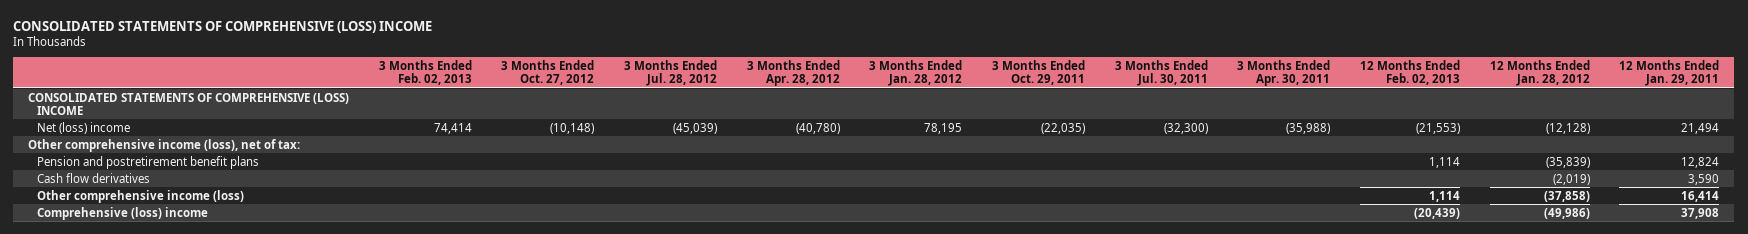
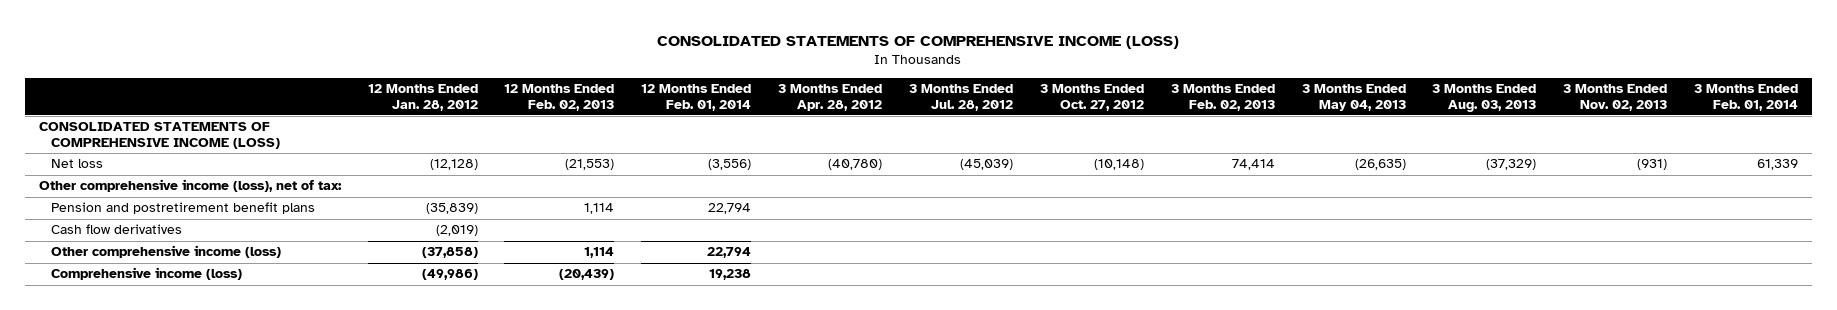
[13,20,433,33] CONSOLIDATED STATEMENTS OF COMPREHENSIVE (LOSS) INCOME -> [657,36,1180,50] CONSOLIDATED STATEMENTS OF COMPREHENSIVE INCOME (LOSS)
[869,60,963,87] 3 Months Ended Jan. 28, 2012 -> none
[992,60,1086,86] 3 Months Ended Oct. 29, 2011 -> none
[1114,60,1208,87] 3 Months Ended Jul. 30, 2011 -> none
[1237,60,1331,87] 3 Months Ended Apr. 30, 2011 -> none
[1619,60,1720,87] 12 Months Ended Jan. 29, 2011 -> none
none -> [641,84,752,111] 12 Months Ended Feb. 01, 2014
none -> [1301,84,1406,111] 3 Months Ended May 04, 2013
none -> [1432,84,1537,112] 3 Months Ended Aug. 03, 2013
none -> [1563,84,1668,111] 3 Months Ended Nov. 02, 2013
none -> [1694,84,1799,111] 3 Months Ended Feb. 01, 2014
[28,92,350,115] CONSOLIDATED STATEMENTS OF COMPREHENSIVE (LOSS) INCOME -> [38,122,280,150] CONSOLIDATED STATEMENTS OF COMPREHENSIVE INCOME (LOSS)
[36,121,130,134] Net (loss) income -> [50,159,103,169] Net loss
[36,206,208,220] Comprehensive (loss) income -> [50,267,242,281] Comprehensive income (loss)

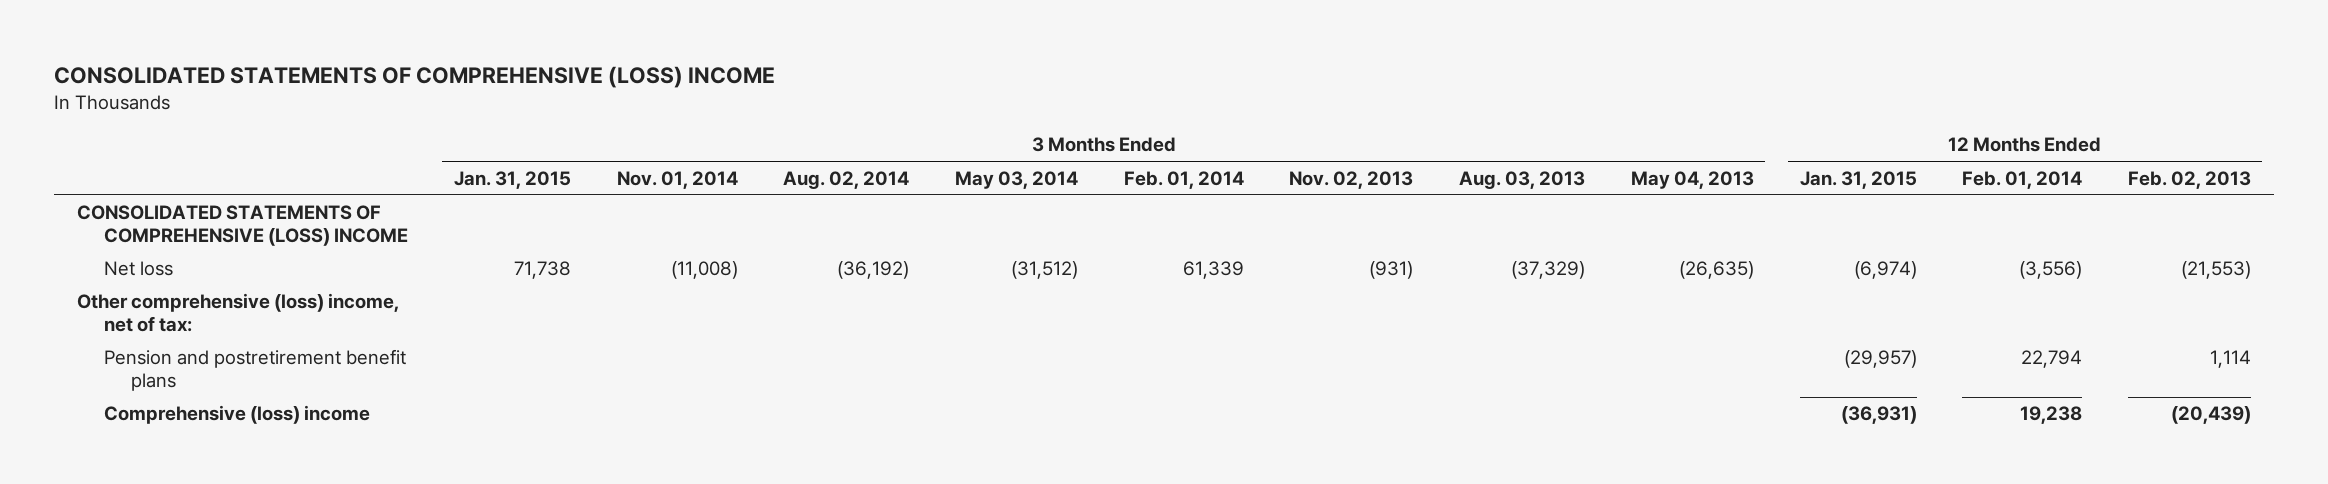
[657,36,1180,50] CONSOLIDATED STATEMENTS OF COMPREHENSIVE INCOME (LOSS) -> [54,66,776,89] CONSOLIDATED STATEMENTS OF COMPREHENSIVE (LOSS) INCOME
[367,84,478,111] 12 Months Ended Jan. 28, 2012 -> none
[778,84,883,111] 3 Months Ended Apr. 28, 2012 -> none
[909,84,1014,111] 3 Months Ended Jul. 28, 2012 -> none
[1039,84,1144,111] 3 Months Ended Oct. 27, 2012 -> none
[1170,84,1275,111] 3 Months Ended Feb. 02, 2013 -> none
none -> [453,170,571,189] Jan. 31, 2015
none -> [616,170,738,189] Nov. 01, 2014
none -> [783,170,910,189] Aug. 02, 2014
none -> [954,170,1078,189] May 03, 2014
none -> [1799,170,1917,189] Jan. 31, 2015
[38,122,280,150] CONSOLIDATED STATEMENTS OF COMPREHENSIVE INCOME (LOSS) -> [76,205,409,247] CONSOLIDATED STATEMENTS OF COMPREHENSIVE (LOSS) INCOME
[38,179,342,193] Other comprehensive income (loss), net of tax: -> [76,293,399,333] Other comprehensive (loss) income, net of tax:
[50,224,182,235] Cash flow derivatives -> none
[50,245,281,259] Other comprehensive income (loss) -> none
[50,267,242,281] Comprehensive income (loss) -> [104,405,371,425] Comprehensive (loss) income

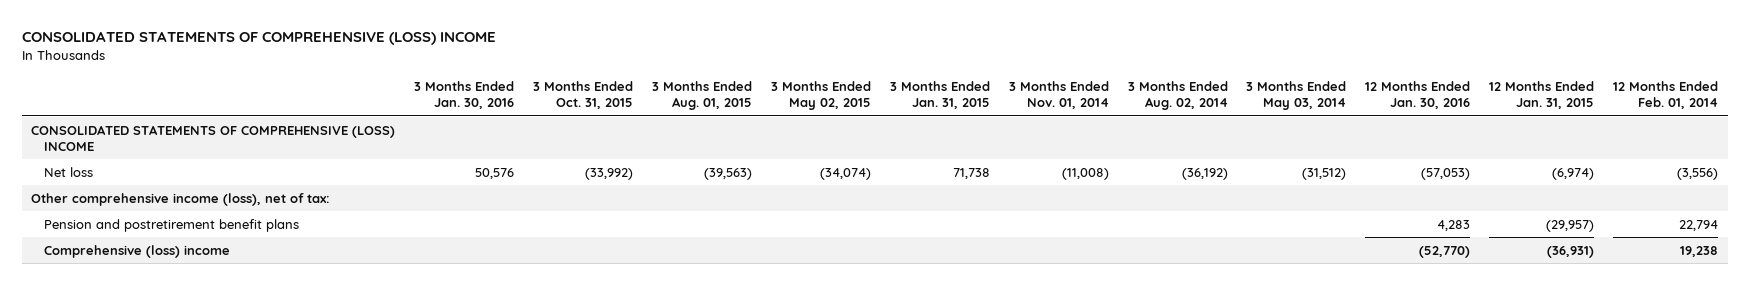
[1123,170,1244,189] Feb. 01, 2014 -> none
[1289,170,1414,189] Nov. 02, 2013 -> none
[1459,170,1586,189] Aug. 03, 2013 -> none
[1630,170,1754,189] May 04, 2013 -> none
[2127,170,2251,189] Feb. 02, 2013 -> none
none -> [414,81,515,110] 3 Months Ended Jan. 30, 2016
none -> [533,81,634,110] 3 Months Ended Oct. 31, 2015
none -> [651,81,752,111] 3 Months Ended Aug. 01, 2015
none -> [770,81,871,111] 3 Months Ended May 02, 2015
none -> [1365,81,1471,110] 12 Months Ended Jan. 30, 2016
[76,293,399,333] Other comprehensive (loss) income, net of tax: -> [31,192,331,206] Other comprehensive income (loss), net of tax:

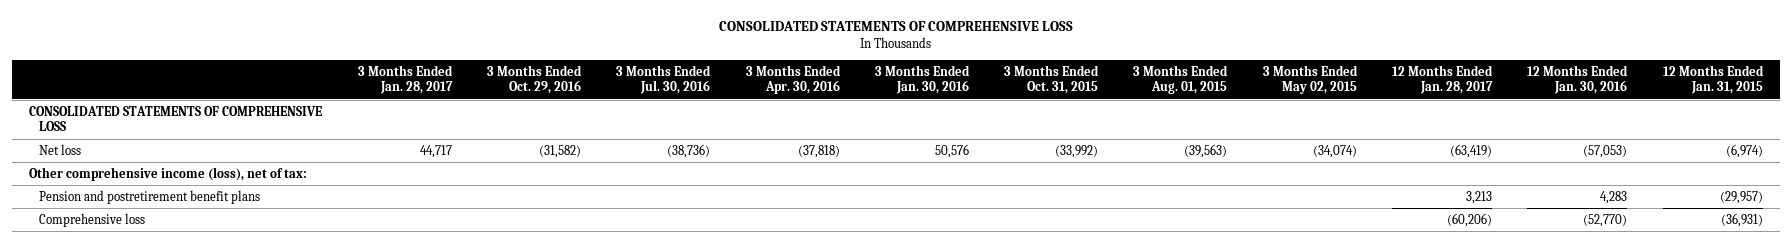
[21,31,496,46] CONSOLIDATED STATEMENTS OF COMPREHENSIVE (LOSS) INCOME -> [719,20,1074,31] CONSOLIDATED STATEMENTS OF COMPREHENSIVE LOSS
[889,81,990,110] 3 Months Ended Jan. 31, 2015 -> none
[1008,81,1109,110] 3 Months Ended Nov. 01, 2014 -> none
[1127,81,1228,111] 3 Months Ended Aug. 02, 2014 -> none
[1246,81,1347,111] 3 Months Ended May 03, 2014 -> none
[1613,81,1719,110] 12 Months Ended Feb. 01, 2014 -> none
none -> [357,64,453,95] 3 Months Ended Jan. 28, 2017
none -> [486,64,582,95] 3 Months Ended Oct. 29, 2016
none -> [616,64,712,95] 3 Months Ended Jul. 30, 2016
none -> [745,64,841,95] 3 Months Ended Apr. 30, 2016
none -> [1392,64,1494,95] 12 Months Ended Jan. 28, 2017
[31,124,396,152] CONSOLIDATED STATEMENTS OF COMPREHENSIVE (LOSS) INCOME -> [29,105,323,132] CONSOLIDATED STATEMENTS OF COMPREHENSIVE LOSS
[44,244,231,258] Comprehensive (loss) income -> [39,212,146,227] Comprehensive loss

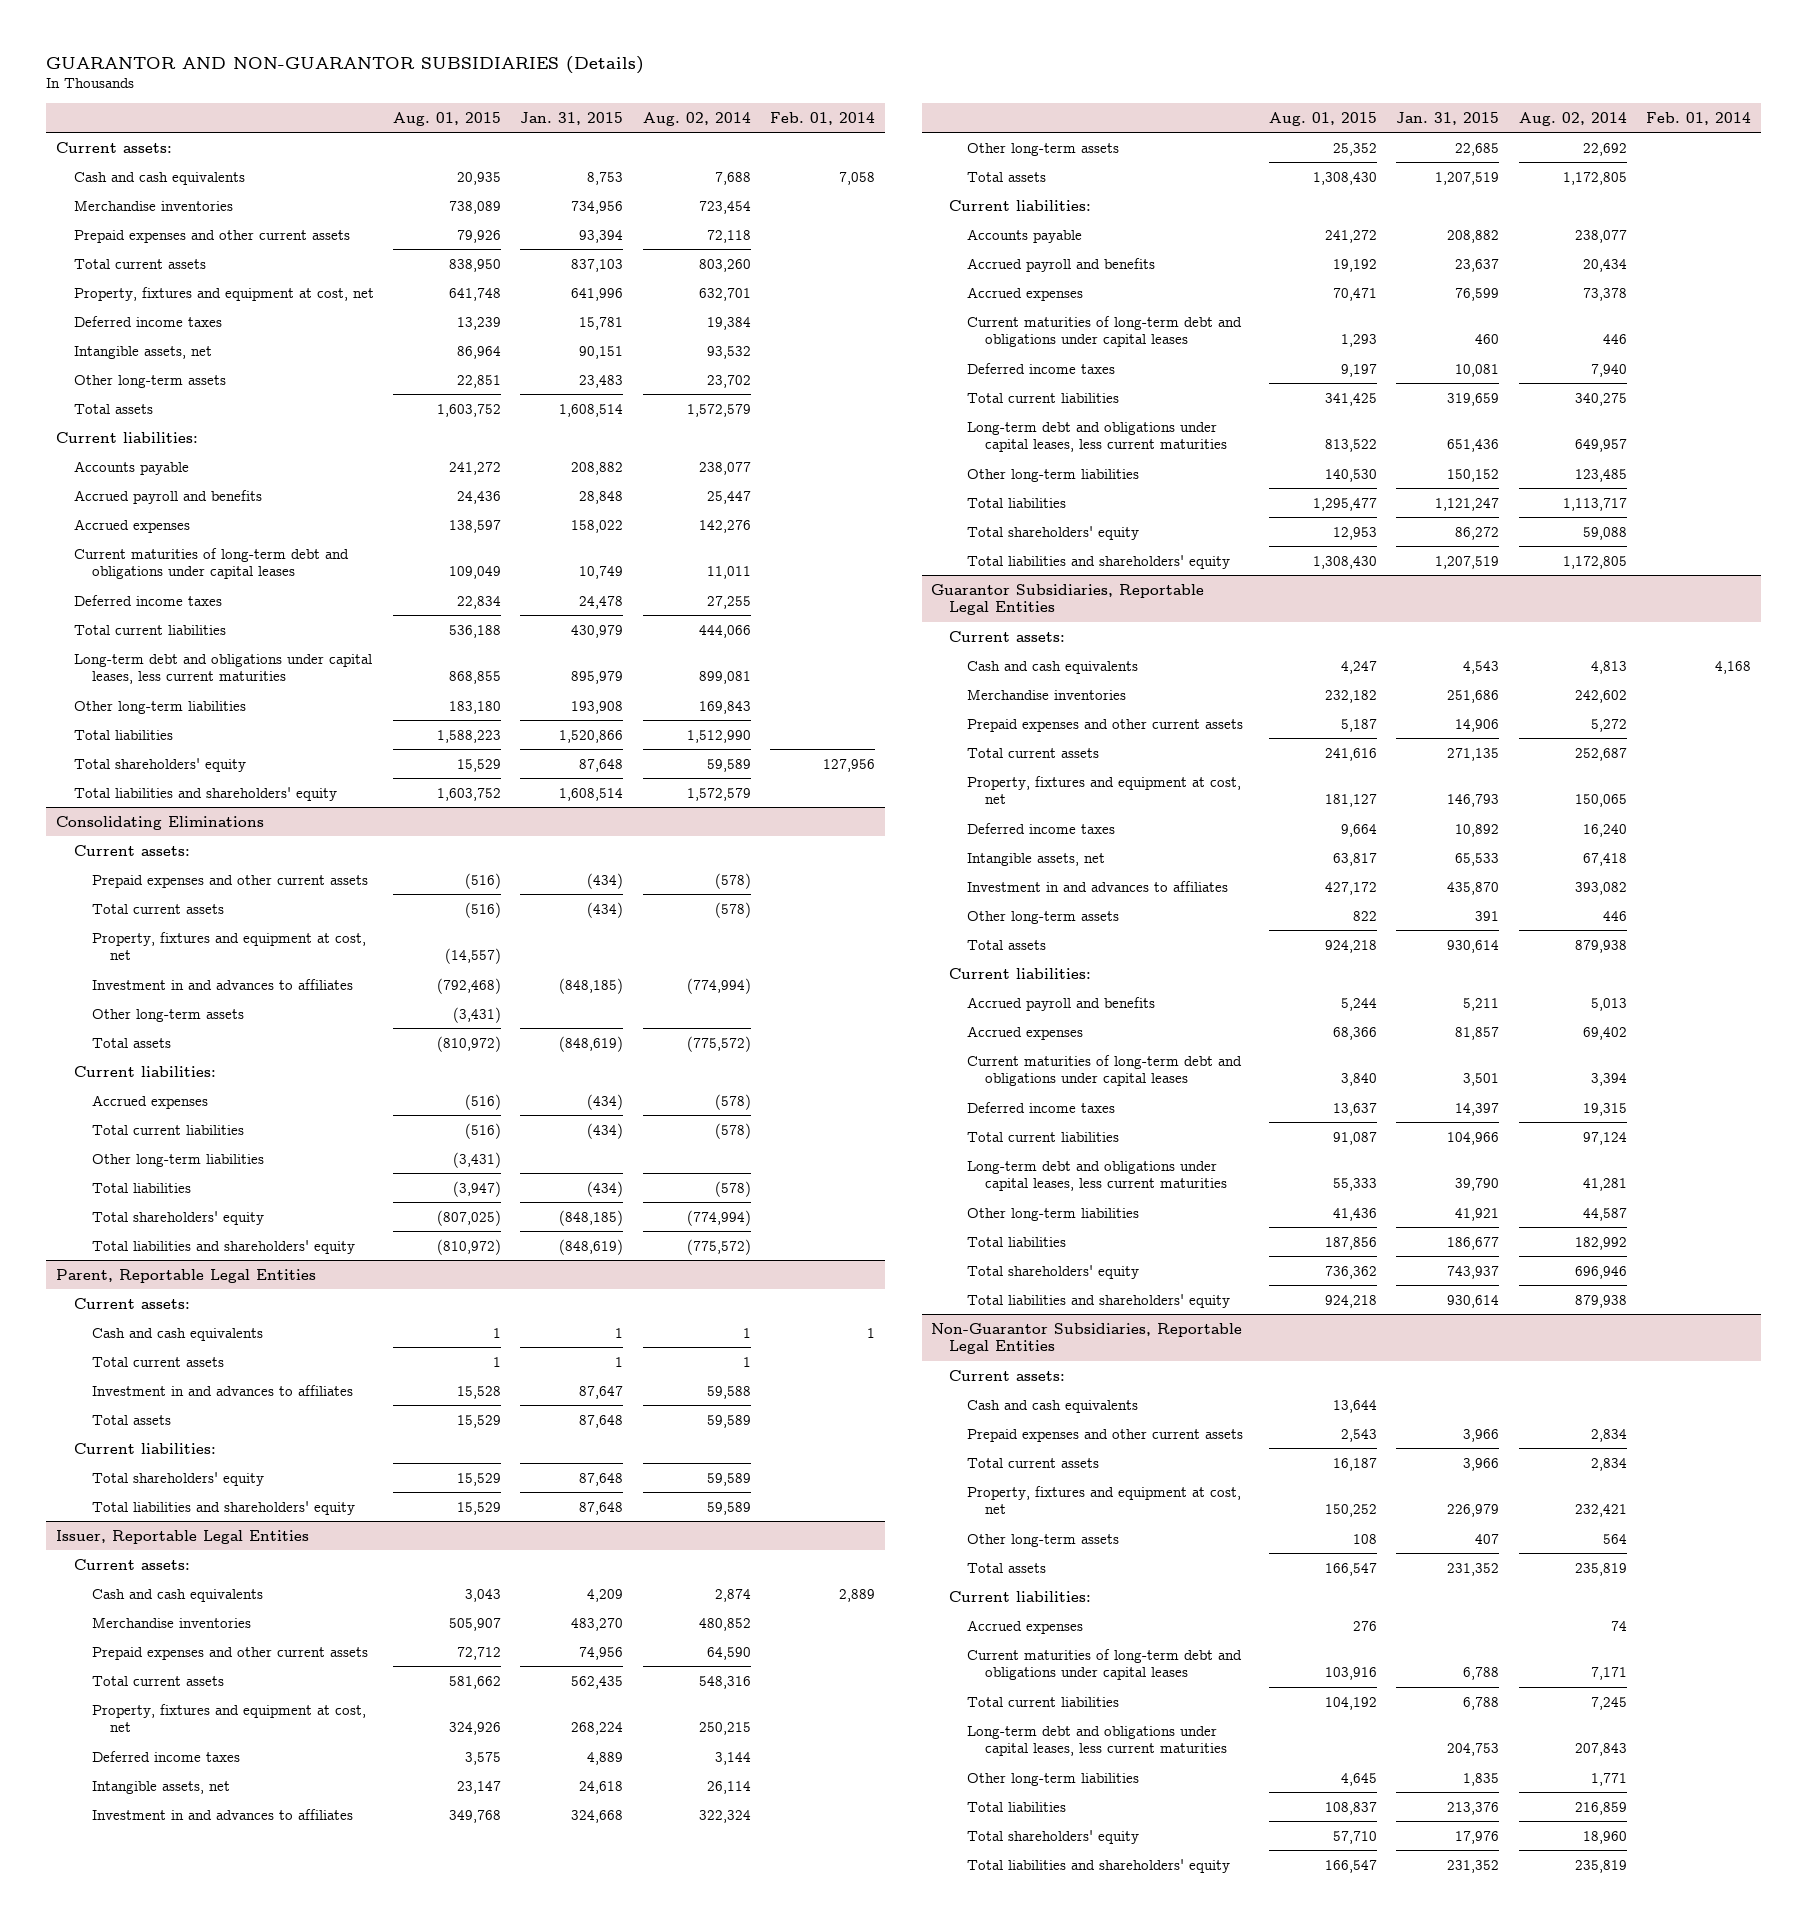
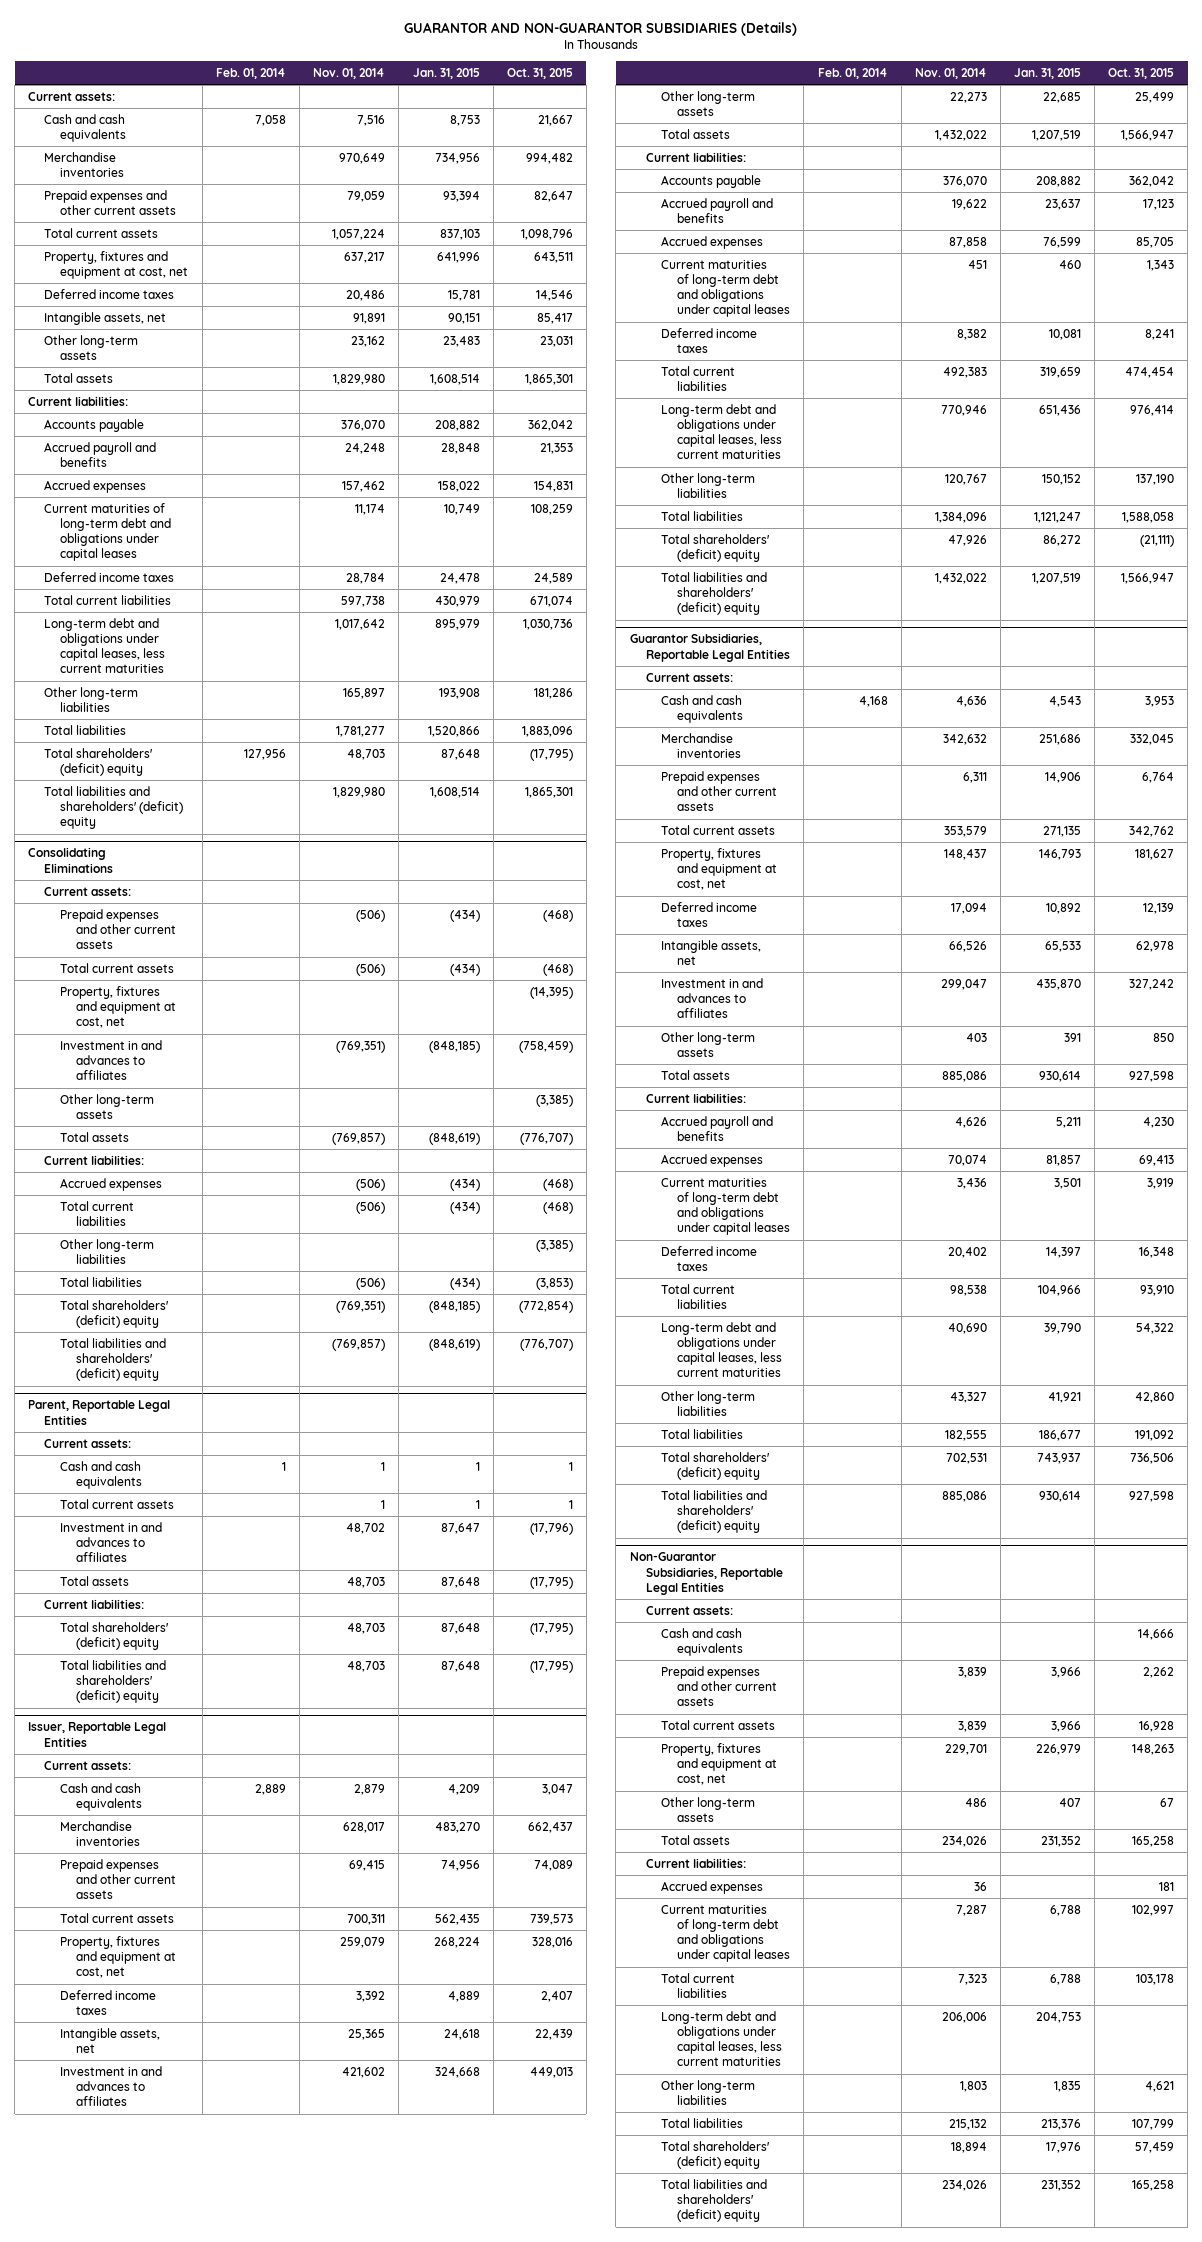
[393,111,502,126] Aug. 01, 2015 -> none
[642,111,751,126] Aug. 02, 2014 -> none
none -> [313,68,386,80] Nov. 01, 2014
none -> [506,68,573,80] Oct. 31, 2015
[73,757,246,772] Total shareholders' equity -> [44,747,153,777] Total shareholders' (deficit) equity
[73,786,337,801] Total liabilities and shareholders' equity -> [44,785,184,830] Total liabilities and shareholders' (deficit) equity
[91,1210,264,1225] Total shareholders' equity -> [60,1299,169,1329] Total shareholders' (deficit) equity
[91,1239,355,1254] Total liabilities and shareholders' equity -> [60,1337,167,1382] Total liabilities and shareholders' (deficit) equity
[91,1471,264,1486] Total shareholders' equity -> [60,1621,169,1651] Total shareholders' (deficit) equity
[91,1500,355,1515] Total liabilities and shareholders' equity -> [60,1659,167,1704] Total liabilities and shareholders' (deficit) equity
[967,525,1140,540] Total shareholders' equity -> [661,533,770,563] Total shareholders' (deficit) equity
[967,554,1231,569] Total liabilities and shareholders' equity -> [661,571,768,616] Total liabilities and shareholders' (deficit) equity
[967,1264,1140,1279] Total shareholders' equity -> [661,1451,770,1481] Total shareholders' (deficit) equity
[967,1293,1231,1308] Total liabilities and shareholders' equity -> [661,1489,768,1534] Total liabilities and shareholders' (deficit) equity
[967,1829,1140,1844] Total shareholders' equity -> [661,2140,770,2170] Total shareholders' (deficit) equity
[967,1858,1231,1873] Total liabilities and shareholders' equity -> [661,2178,768,2223] Total liabilities and shareholders' (deficit) equity

